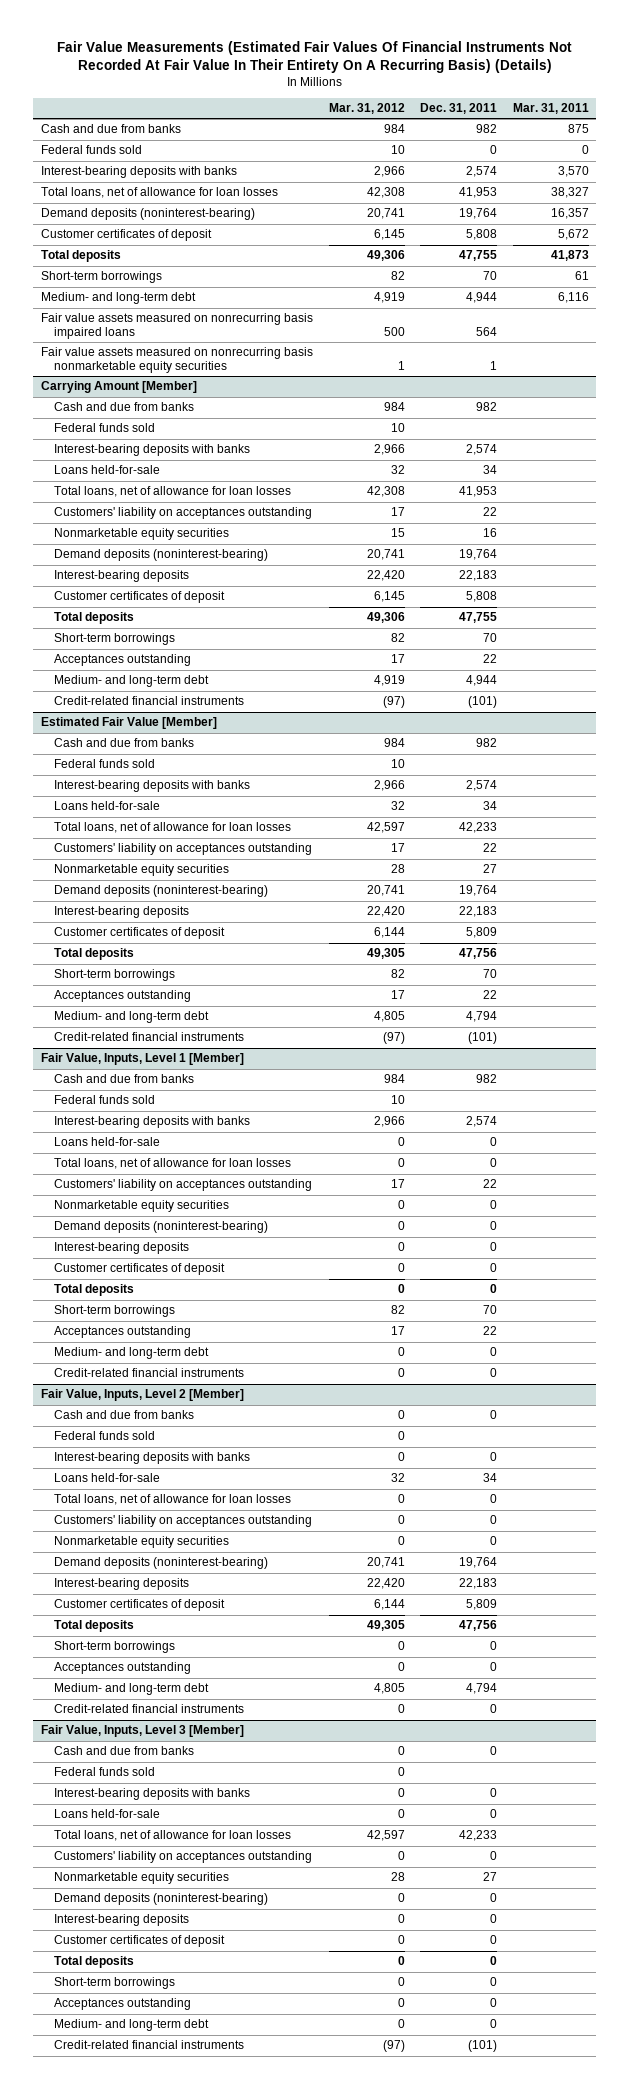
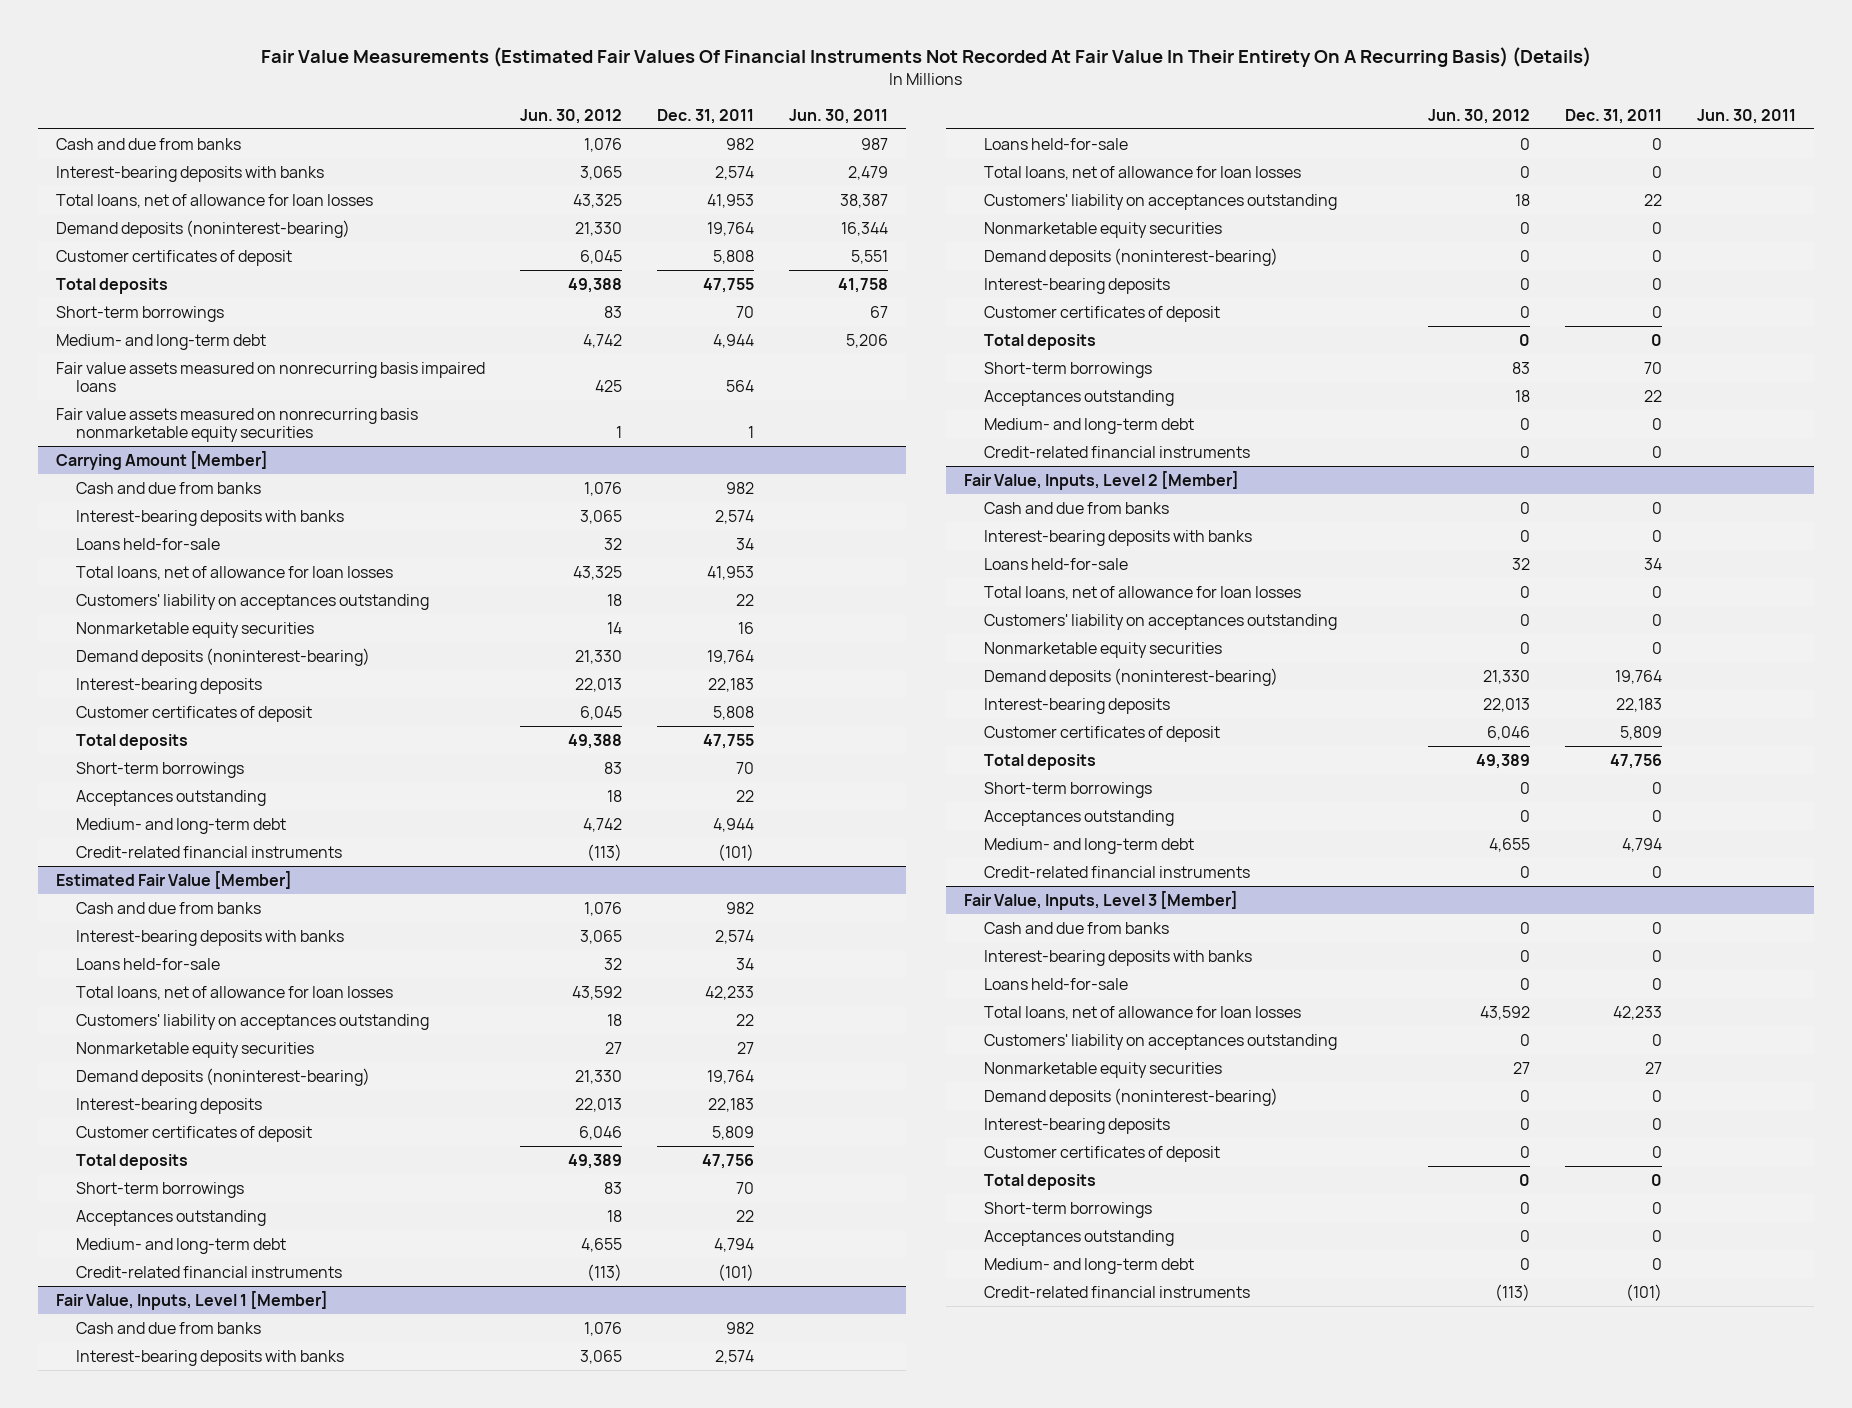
[328,102,405,114] Mar. 31, 2012 -> none
[512,102,589,114] Mar. 31, 2011 -> none
none -> [519,108,622,124] Jun. 30, 2012
none -> [789,108,889,124] Jun. 30, 2011
[41,145,143,155] Federal funds sold -> none
[53,423,155,433] Federal funds sold -> none
[53,759,155,769] Federal funds sold -> none
[53,1095,155,1105] Federal funds sold -> none
[53,1431,155,1441] Federal funds sold -> none
[53,1767,155,1777] Federal funds sold -> none

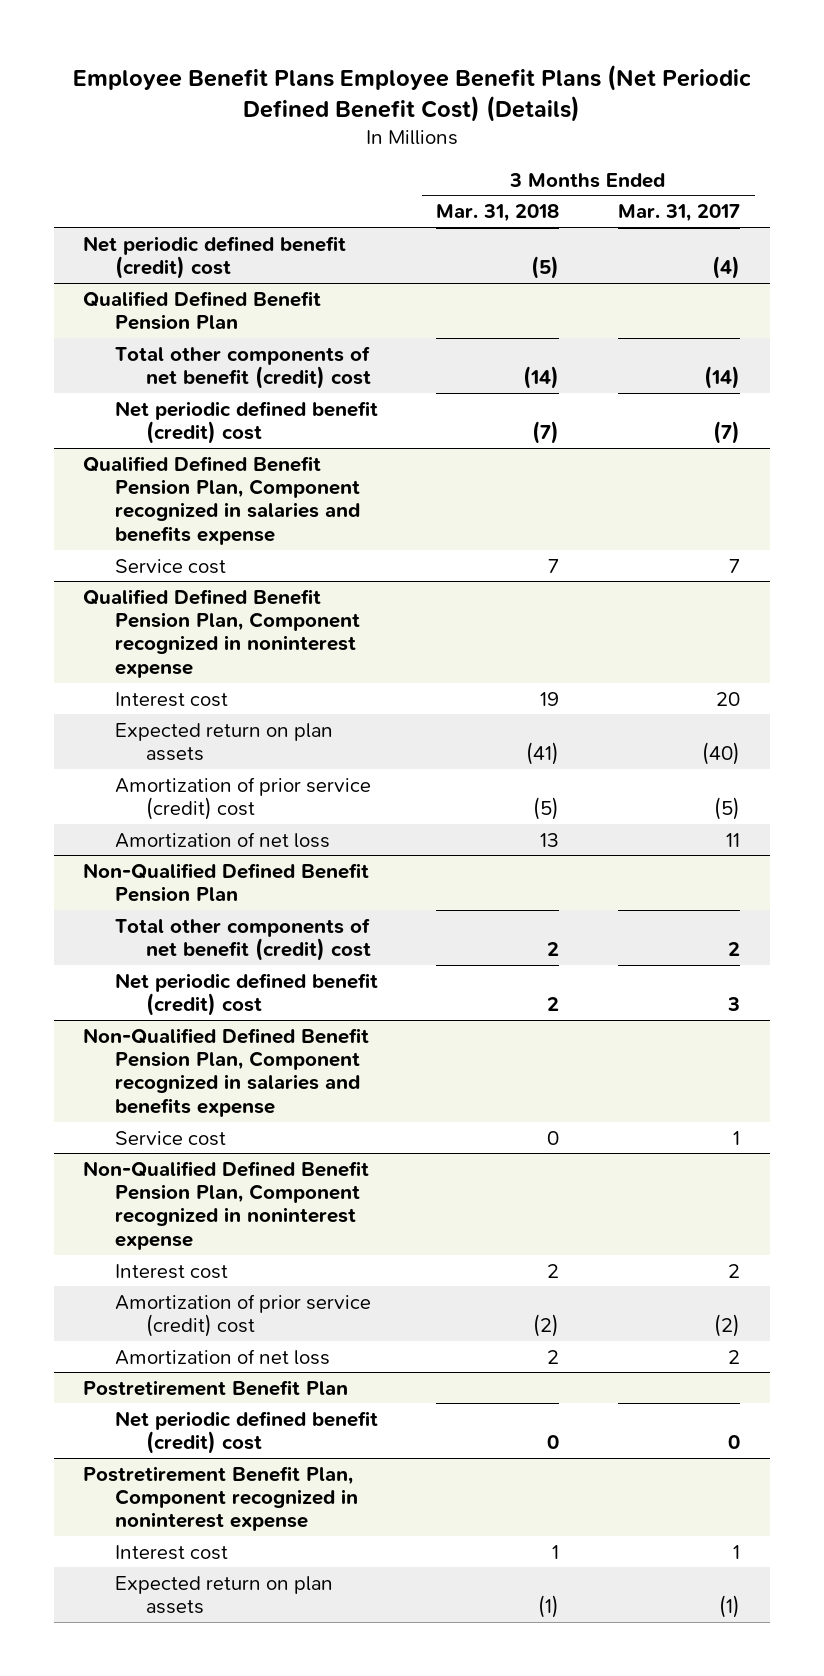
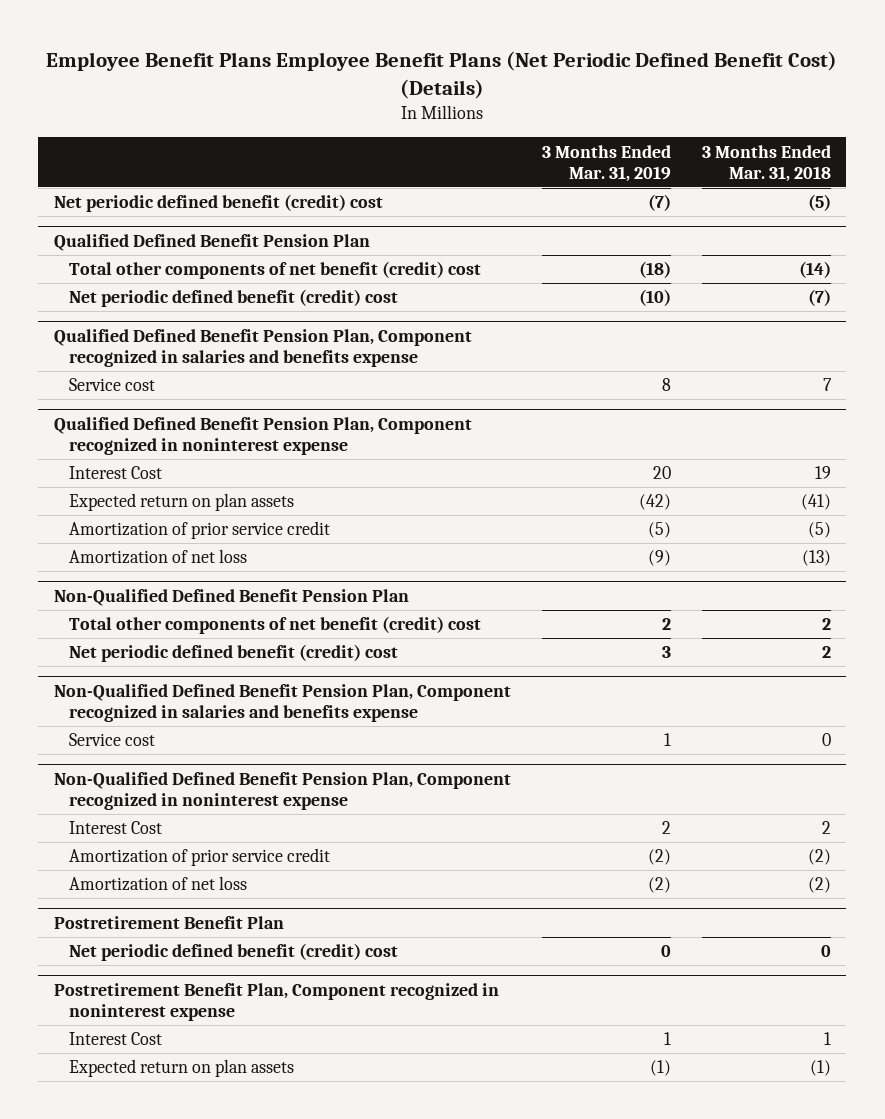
[618,204,741,223] Mar. 31, 2017 -> none
none -> [541,144,671,182] 3 Months Ended Mar. 31, 2019
[114,691,228,707] Interest cost -> [69,466,163,480] Interest Cost
[114,776,371,820] Amortization of prior service (credit) cost -> [69,521,331,540] Amortization of prior service credit
[540,832,560,847] 13 -> [801,550,831,567] (13)
[114,1263,228,1279] Interest cost -> [69,821,163,835] Interest Cost
[114,1293,371,1337] Amortization of prior service (credit) cost -> [69,848,331,867] Amortization of prior service credit
[547,1349,560,1364] 2 -> [807,877,831,894] (2)
[114,1544,228,1560] Interest cost -> [69,1032,163,1046] Interest Cost

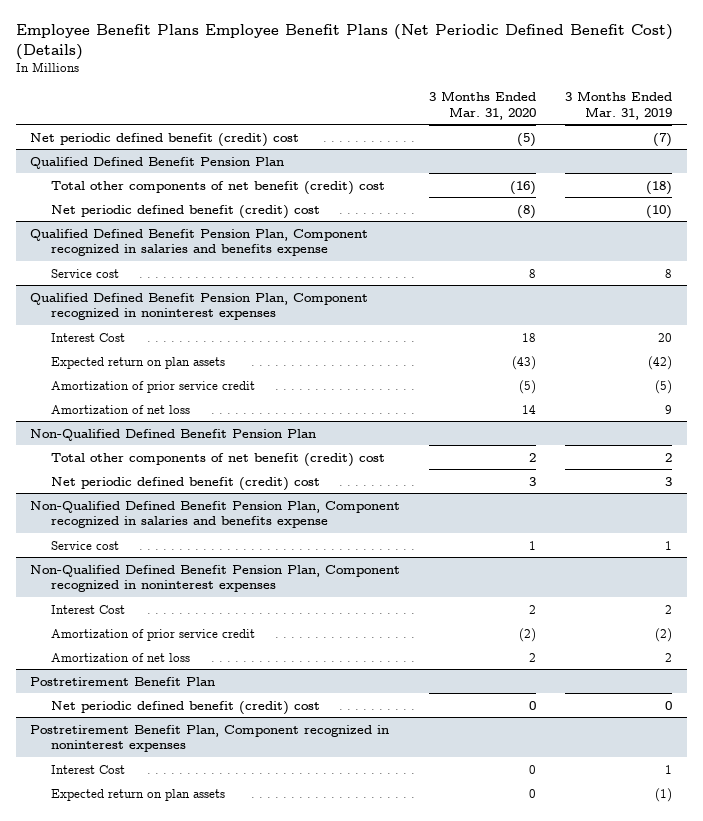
[701,144,831,182] 3 Months Ended Mar. 31, 2018 -> none
none -> [429,90,537,120] 3 Months Ended Mar. 31, 2020
[53,416,472,456] Qualified Defined Benefit Pension Plan, Component recognized in noninterest expense -> [30,292,369,321] Qualified Defined Benefit Pension Plan, Component recognized in noninterest expenses
[647,550,671,567] (9) -> [665,404,673,414] 9
[53,771,511,811] Non-Qualified Defined Benefit Pension Plan, Component recognized in noninterest expense -> [30,564,401,593] Non-Qualified Defined Benefit Pension Plan, Component recognized in noninterest expenses
[647,877,671,894] (2) -> [665,652,673,662] 2
[53,982,499,1022] Postretirement Benefit Plan, Component recognized in noninterest expense -> [30,724,390,753] Postretirement Benefit Plan, Component recognized in noninterest expenses

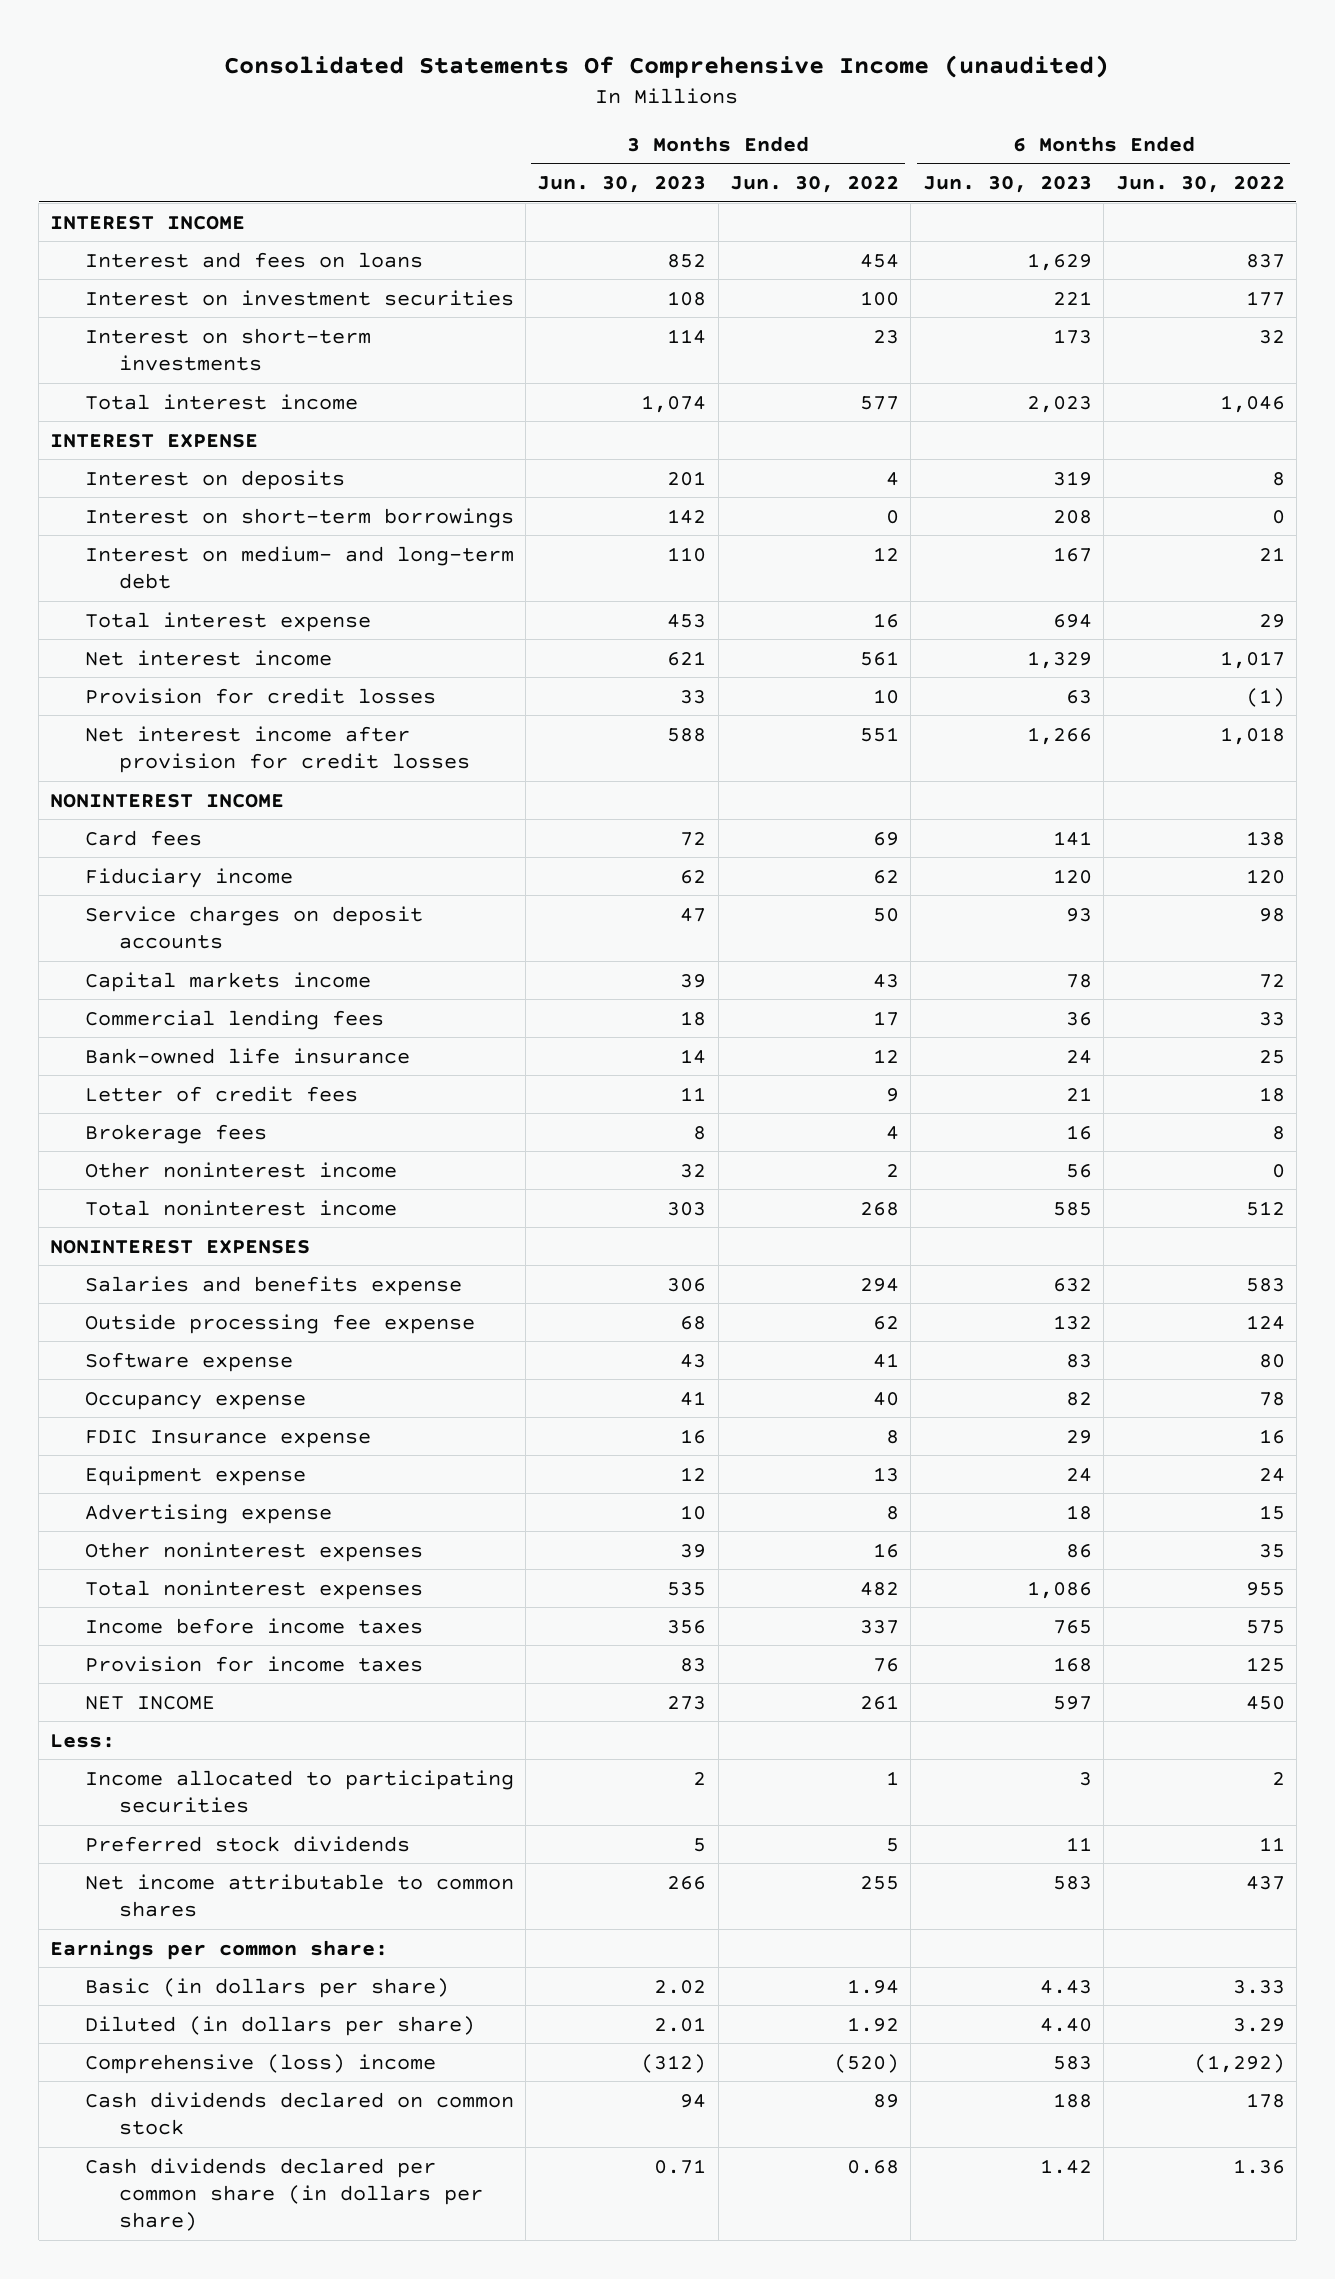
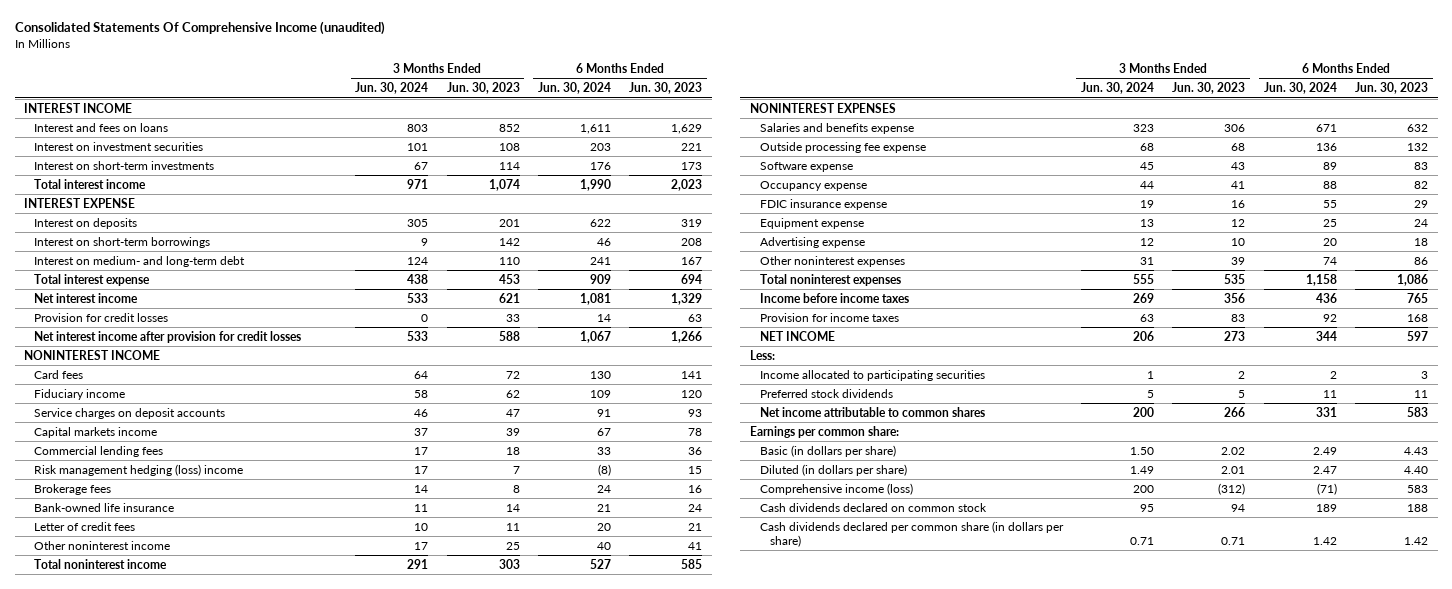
[730,175,900,193] Jun. 30, 2022 -> none
[1115,175,1285,193] Jun. 30, 2022 -> none
none -> [355,82,429,95] Jun. 30, 2024
none -> [538,82,612,95] Jun. 30, 2024
none -> [33,463,243,476] Risk management hedging (loss) income
[84,1123,267,1144] Brokerage fees -> [33,483,111,495] Brokerage fees
[680,1163,707,1178] 32 -> [505,541,520,550] 25
[1065,1163,1092,1178] 56 -> [688,541,703,550] 41
[84,1429,371,1448] FDIC Insurance expense -> [759,198,887,210] FDIC insurance expense
[84,2053,436,2074] Comprehensive (loss) income -> [759,482,913,495] Comprehensive income (loss)

